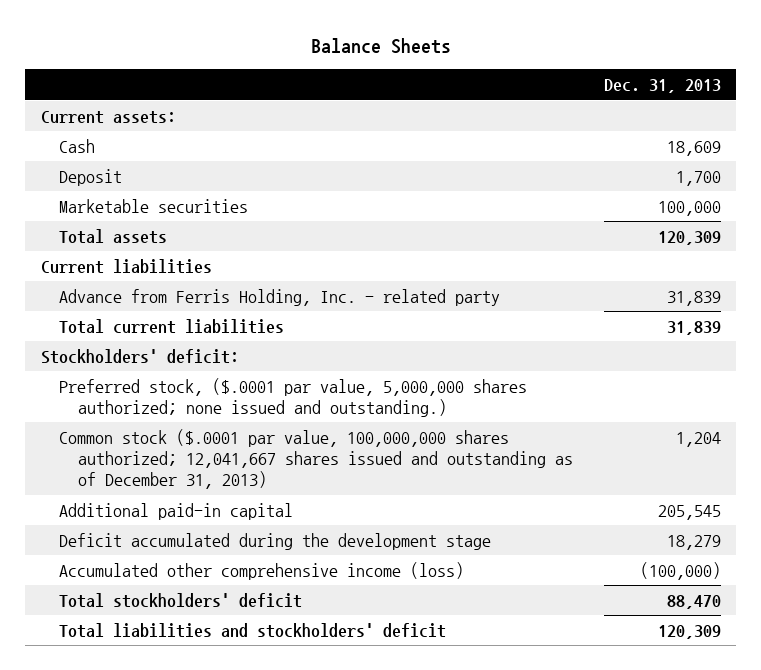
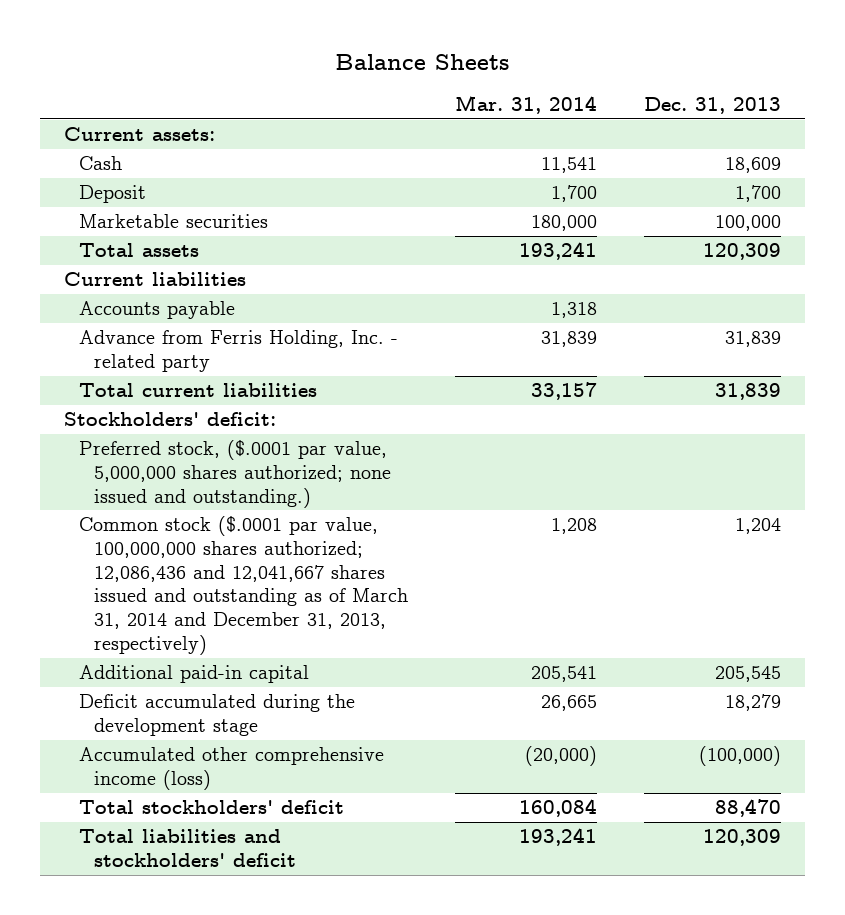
none -> [455,95,598,115] Mar. 31, 2014
none -> [78,301,235,320] Accounts payable
[59,428,573,490] Common stock ($.0001 par value, 100,000,000 shares authorized; 12,041,667 shares issued and outstanding as of December 31, 2013) -> [78,516,408,655] Common stock ($.0001 par value, 100,000,000 shares authorized; 12,086,436 and 12,041,667 shares issued and outstanding as of March 31, 2014 and December 31, 2013, respectively)

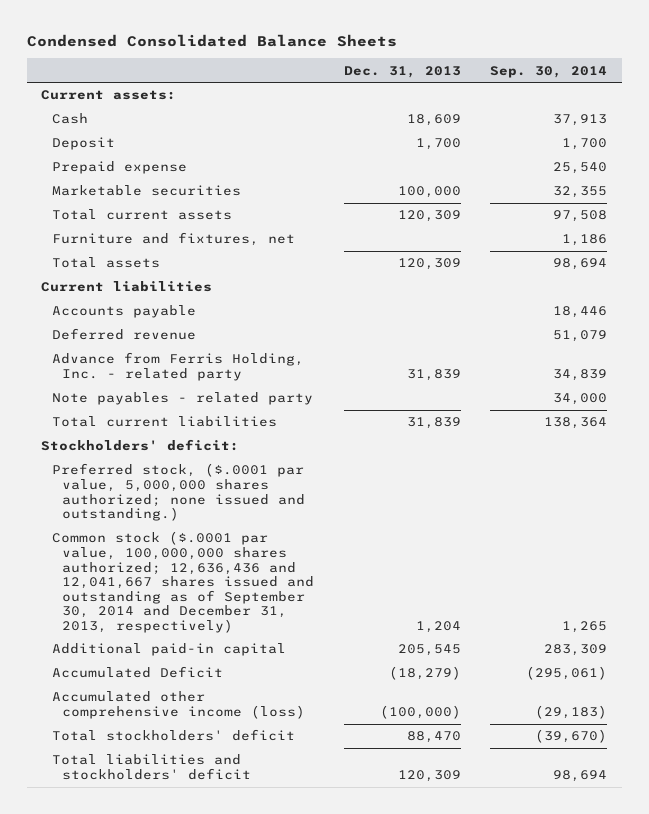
[335,54,510,71] Balance Sheets -> [26,33,397,47] Condensed Consolidated Balance Sheets
[455,95,598,115] Mar. 31, 2014 -> none
none -> [490,65,608,78] Sep. 30, 2014
none -> [51,161,187,175] Prepaid expense
none -> [51,209,232,221] Total current assets
none -> [51,232,295,247] Furniture and fixtures, net
none -> [51,328,196,341] Deferred revenue
none -> [51,392,313,406] Note payables - related party
[78,516,408,655] Common stock ($.0001 par value, 100,000,000 shares authorized; 12,086,436 and 12,041,667 shares issued and outstanding as of March 31, 2014 and December 31, 2013, respectively) -> [51,531,315,633] Common stock ($.0001 par value, 100,000,000 shares authorized; 12,636,436 and 12,041,667 shares issued and outstanding as of September 30, 2014 and December 31, 2013, respectively)
[78,694,355,736] Deficit accumulated during the development stage -> none
none -> [51,666,223,679] Accumulated Deficit

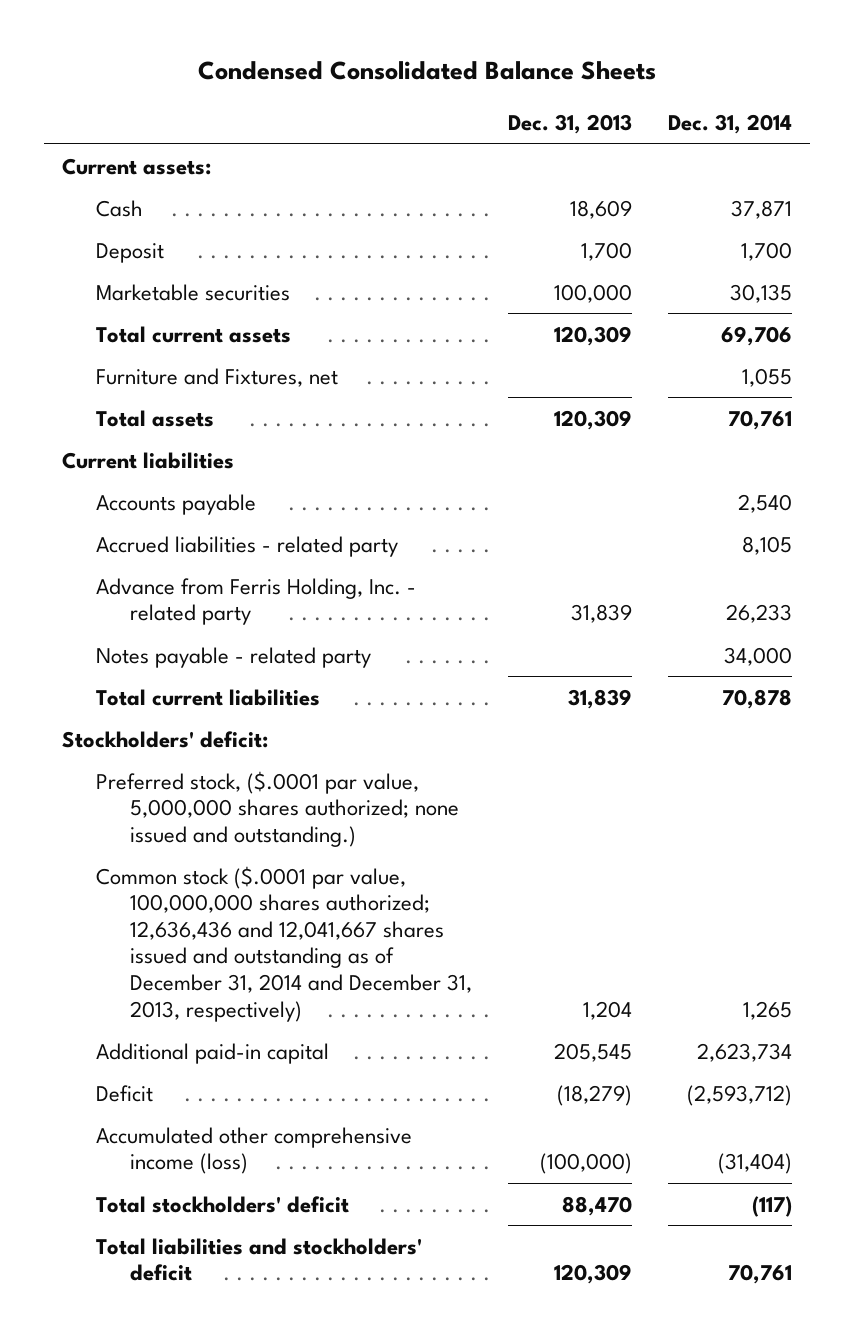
[490,65,608,78] Sep. 30, 2014 -> none
none -> [667,114,792,135] Dec. 31, 2014
[51,161,187,175] Prepaid expense -> none
[51,232,295,247] Furniture and fixtures, net -> [95,367,338,387] Furniture and Fixtures, net
[51,328,196,341] Deferred revenue -> none
none -> [95,535,398,557] Accrued liabilities - related party
[51,392,313,406] Note payables - related party -> [95,646,371,668] Notes payable - related party
[51,531,315,633] Common stock ($.0001 par value, 100,000,000 shares authorized; 12,636,436 and 12,041,667 shares issued and outstanding as of September 30, 2014 and December 31, 2013, respectively) -> [95,865,473,1022] Common stock ($.0001 par value, 100,000,000 shares authorized; 12,636,436 and 12,041,667 shares issued and outstanding as of December 31, 2014 and December 31, 2013, respectively)
[51,666,223,679] Accumulated Deficit -> [95,1084,153,1102] Deficit

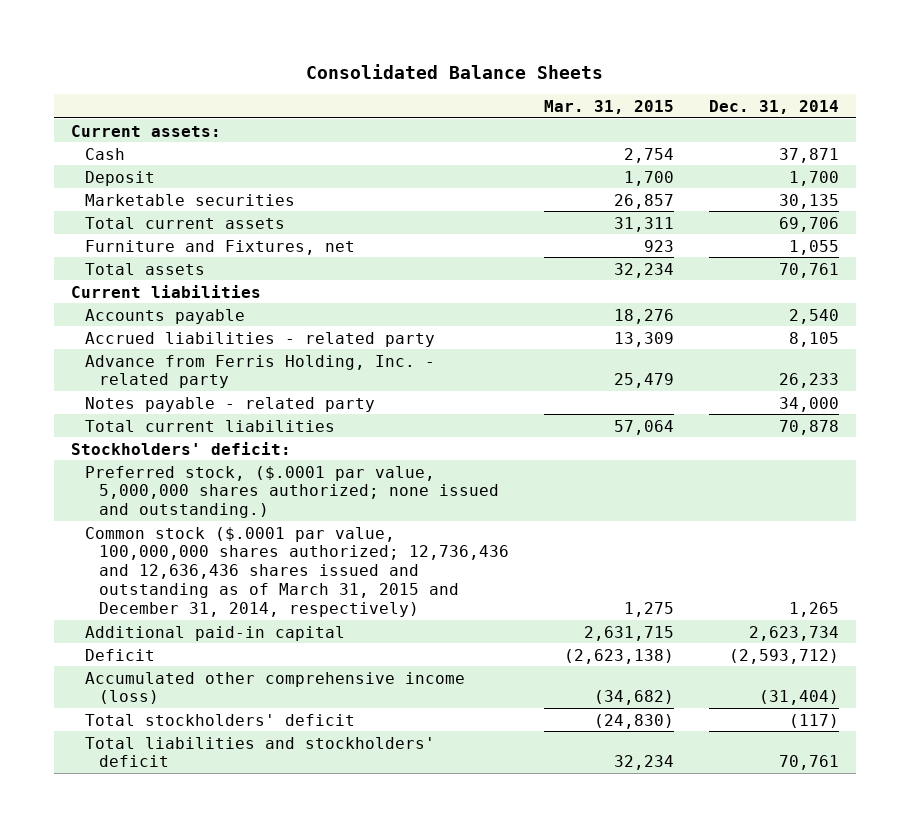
[197,60,656,80] Condensed Consolidated Balance Sheets -> [305,63,603,79] Consolidated Balance Sheets
[508,114,633,135] Dec. 31, 2013 -> none
none -> [543,99,674,114] Mar. 31, 2015
[95,865,473,1022] Common stock ($.0001 par value, 100,000,000 shares authorized; 12,636,436 and 12,041,667 shares issued and outstanding as of December 31, 2014 and December 31, 2013, respectively) -> [85,526,510,617] Common stock ($.0001 par value, 100,000,000 shares authorized; 12,736,436 and 12,636,436 shares issued and outstanding as of March 31, 2015 and December 31, 2014, respectively)

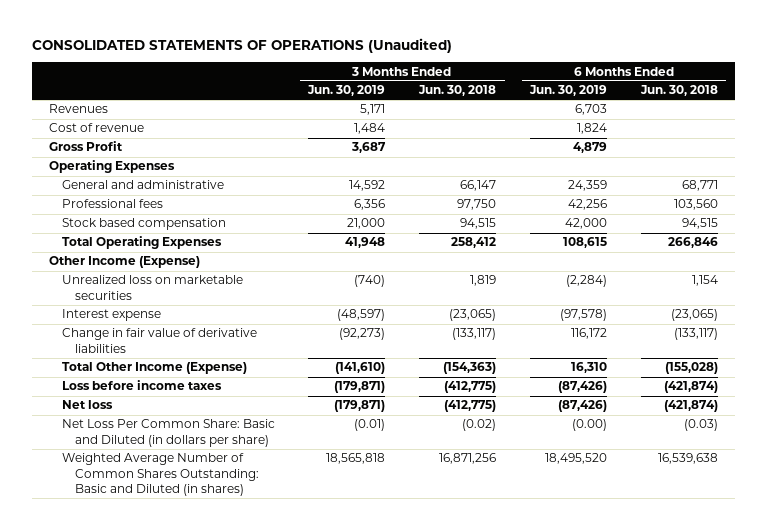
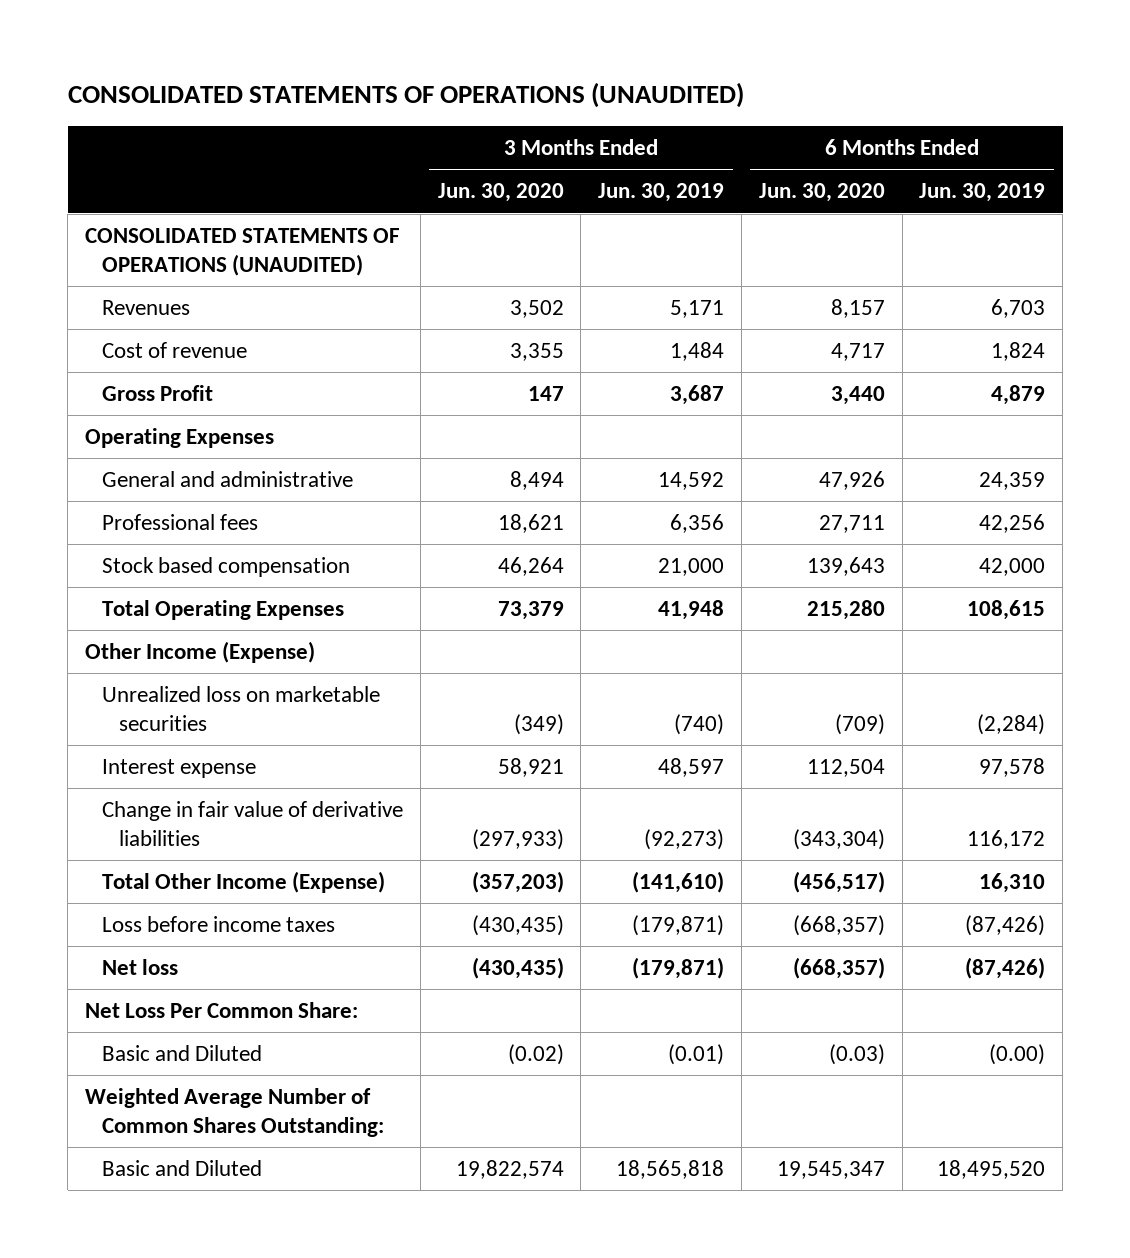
[31,38,452,54] CONSOLIDATED STATEMENTS OF OPERATIONS (Unaudited) -> [67,82,744,109] CONSOLIDATED STATEMENTS OF OPERATIONS (UNAUDITED)
[418,85,497,97] Jun. 30, 2018 -> none
[639,85,718,97] Jun. 30, 2018 -> none
none -> [437,183,564,203] Jun. 30, 2020
none -> [758,183,885,203] Jun. 30, 2020
none -> [84,228,400,276] CONSOLIDATED STATEMENTS OF OPERATIONS (UNAUDITED)
[337,309,386,322] (48,597) -> [658,758,725,778] 48,597
[559,309,607,322] (97,578) -> [979,758,1046,778] 97,578
none -> [84,1002,358,1019] Net Loss Per Common Share:
[61,419,275,447] Net Loss Per Common Share: Basic and Diluted (in dollars per share) -> [101,1045,262,1062] Basic and Diluted
none -> [84,1088,384,1137] Weighted Average Number of Common Shares Outstanding:
[61,453,259,496] Weighted Average Number of Common Shares Outstanding: Basic and Diluted (in shares) -> [101,1160,262,1177] Basic and Diluted

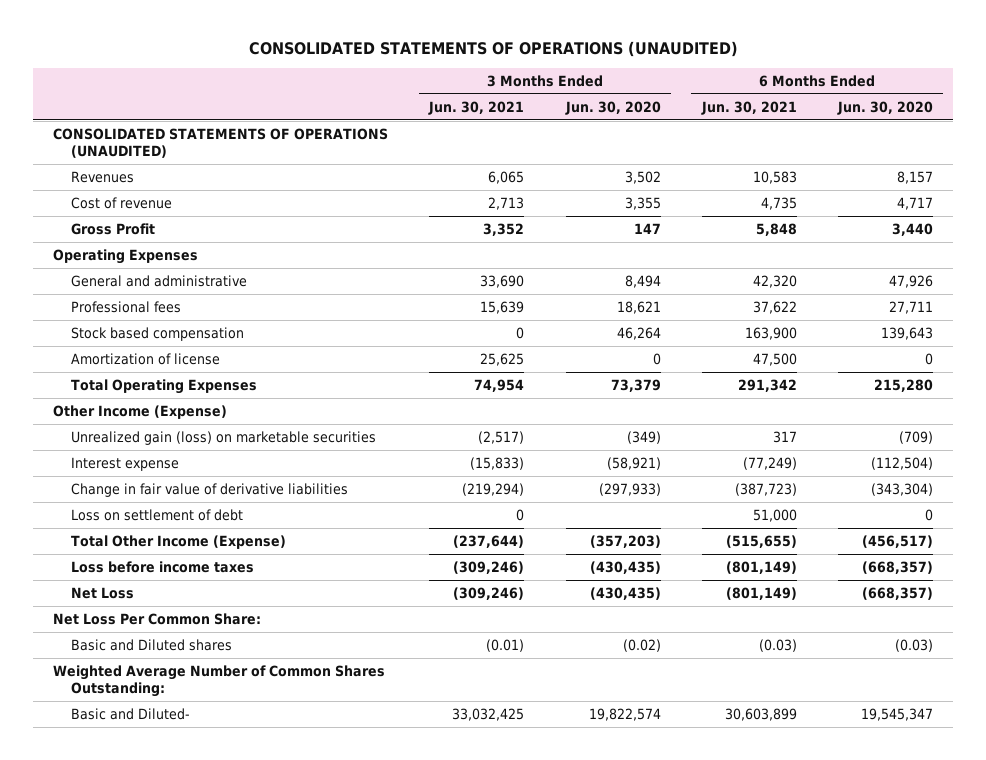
[598,183,725,203] Jun. 30, 2019 -> none
[919,183,1046,203] Jun. 30, 2019 -> none
none -> [428,100,525,115] Jun. 30, 2021
none -> [700,100,797,115] Jun. 30, 2021
none -> [71,352,221,365] Amortization of license
[101,686,380,731] Unrealized loss on marketable securities -> [71,430,377,445] Unrealized gain (loss) on marketable securities
[497,758,564,778] 58,921 -> [606,456,661,470] (58,921)
[806,759,885,778] 112,504 -> [870,456,933,470] (112,504)
none -> [71,508,244,521] Loss on settlement of debt
[101,959,178,976] Net loss -> [71,586,135,599] Net Loss
[101,1045,262,1062] Basic and Diluted -> [71,638,233,651] Basic and Diluted shares
[101,1160,262,1177] Basic and Diluted -> [71,707,191,720] Basic and Diluted-

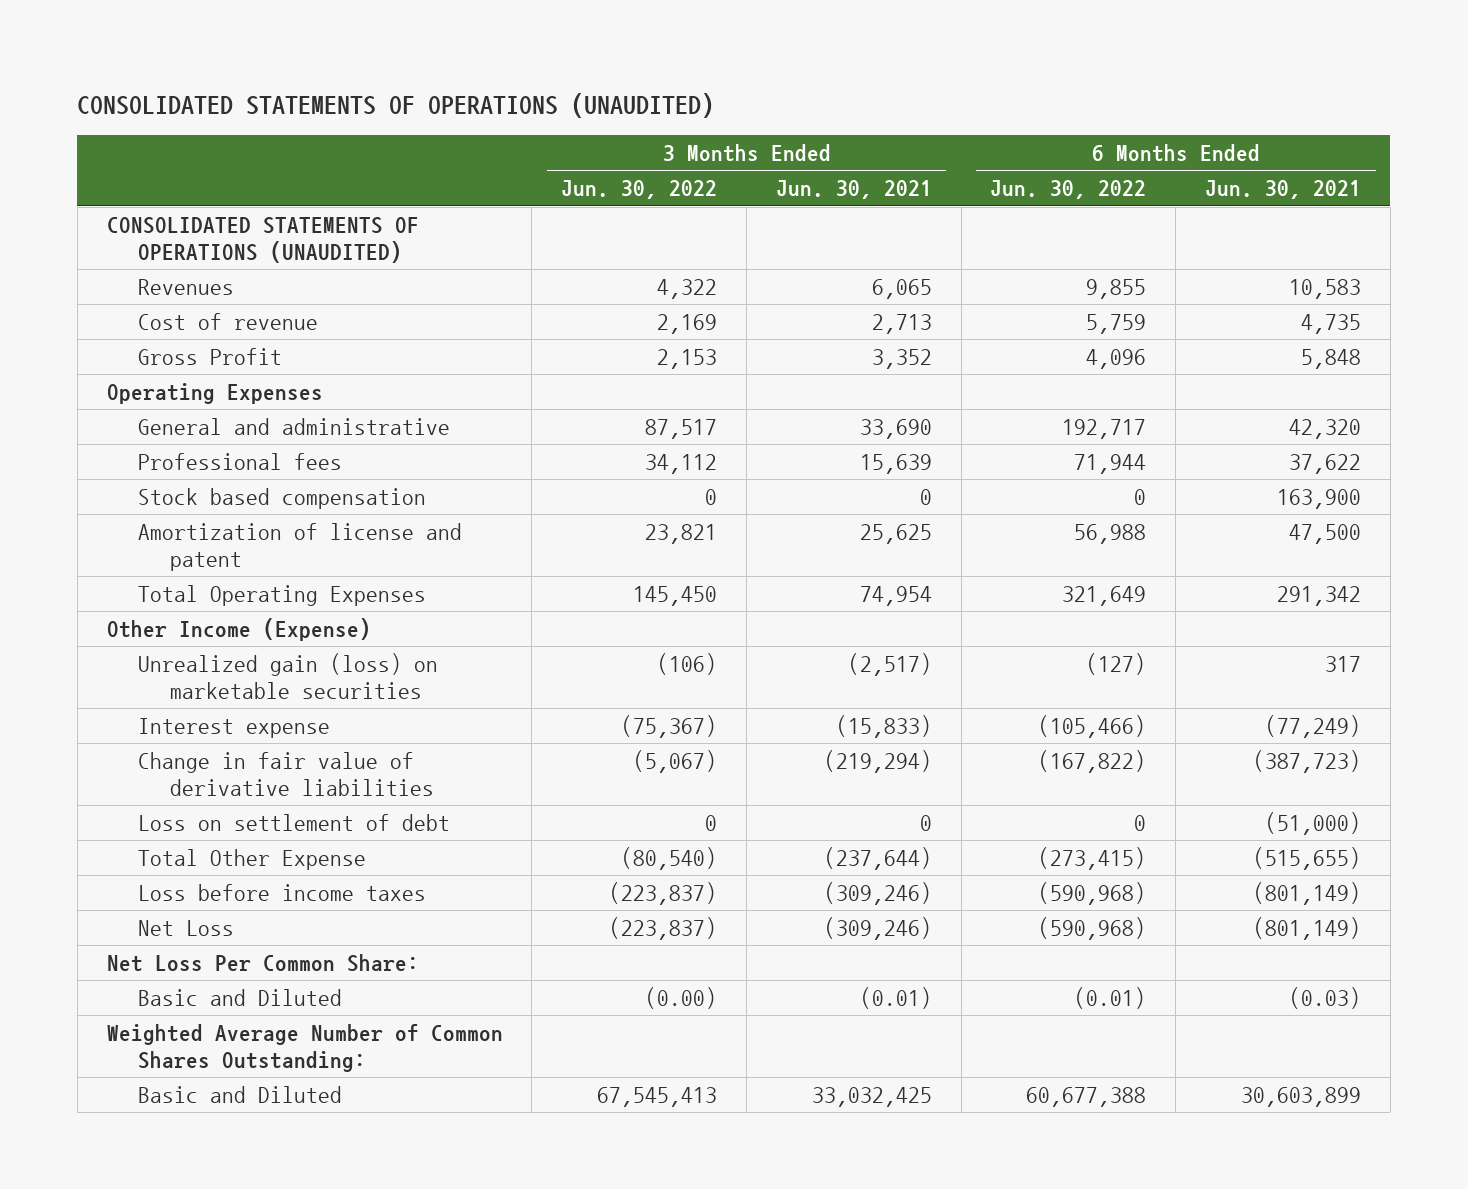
[564,100,661,115] Jun. 30, 2020 -> none
[836,100,933,115] Jun. 30, 2020 -> none
none -> [561,180,718,200] Jun. 30, 2022
none -> [990,180,1147,200] Jun. 30, 2022
[71,352,221,365] Amortization of license -> [138,522,463,571] Amortization of license and patent
[752,508,797,522] 51,000 -> [1264,811,1361,835] (51,000)
[71,534,287,549] Total Other Income (Expense) -> [138,848,367,870] Total Other Expense
[71,638,233,651] Basic and Diluted shares -> [138,988,343,1006] Basic and Diluted
[71,707,191,720] Basic and Diluted- -> [138,1085,343,1103] Basic and Diluted

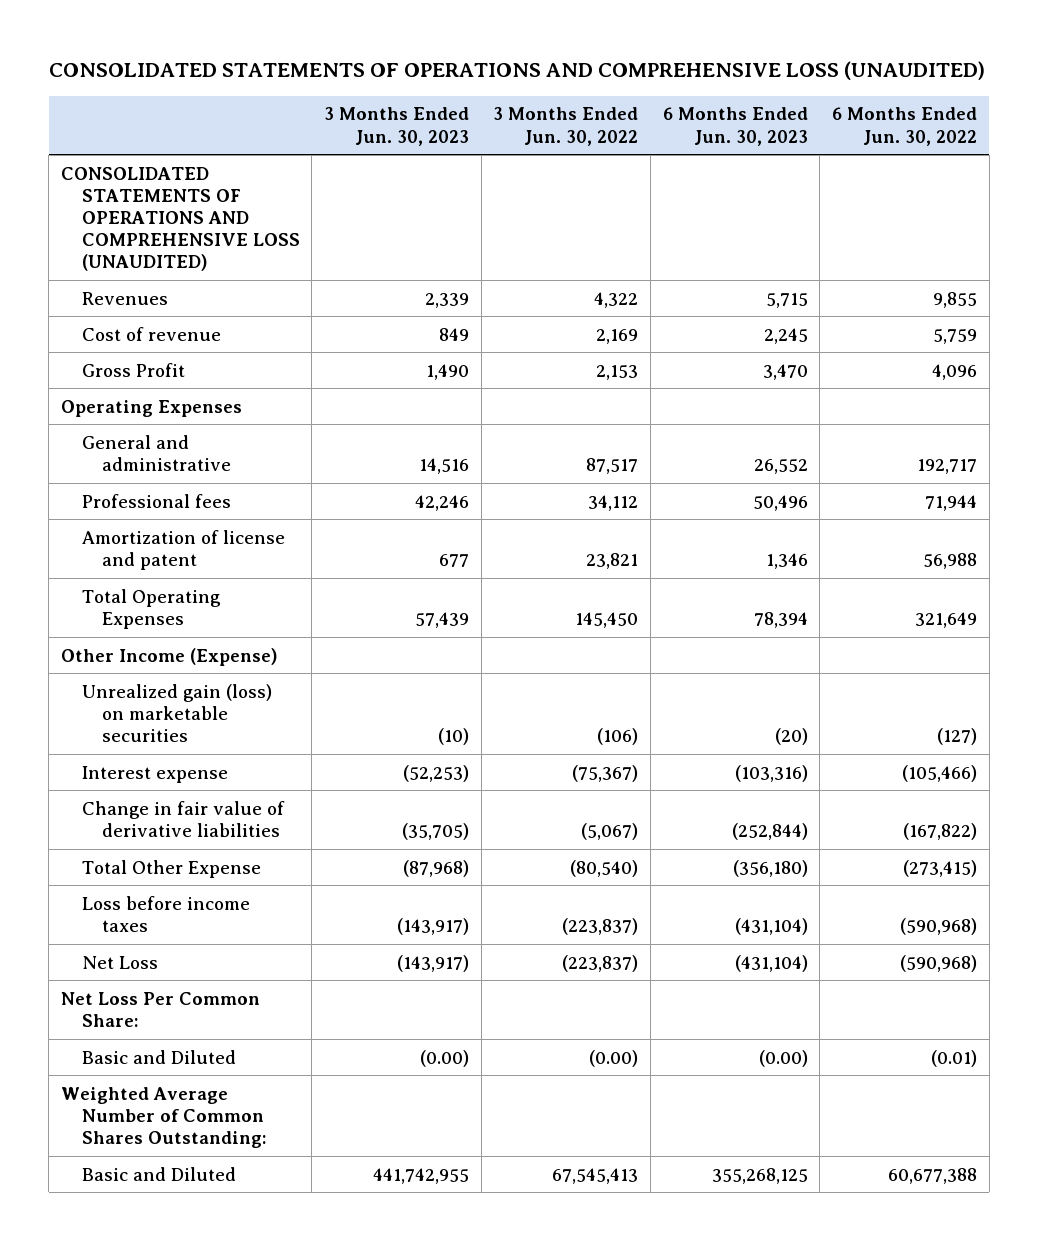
[77,92,715,118] CONSOLIDATED STATEMENTS OF OPERATIONS (UNAUDITED) -> [48,61,985,81] CONSOLIDATED STATEMENTS OF OPERATIONS AND COMPREHENSIVE LOSS (UNAUDITED)
[775,180,932,200] Jun. 30, 2021 -> none
[1204,180,1361,200] Jun. 30, 2021 -> none
none -> [324,107,470,146] 3 Months Ended Jun. 30, 2023
none -> [662,107,808,146] 6 Months Ended Jun. 30, 2023
[106,216,419,263] CONSOLIDATED STATEMENTS OF OPERATIONS (UNAUDITED) -> [61,166,300,271] CONSOLIDATED STATEMENTS OF OPERATIONS AND COMPREHENSIVE LOSS (UNAUDITED)
[138,487,427,509] Stock based compensation -> none
[138,813,451,831] Loss on settlement of debt -> none

